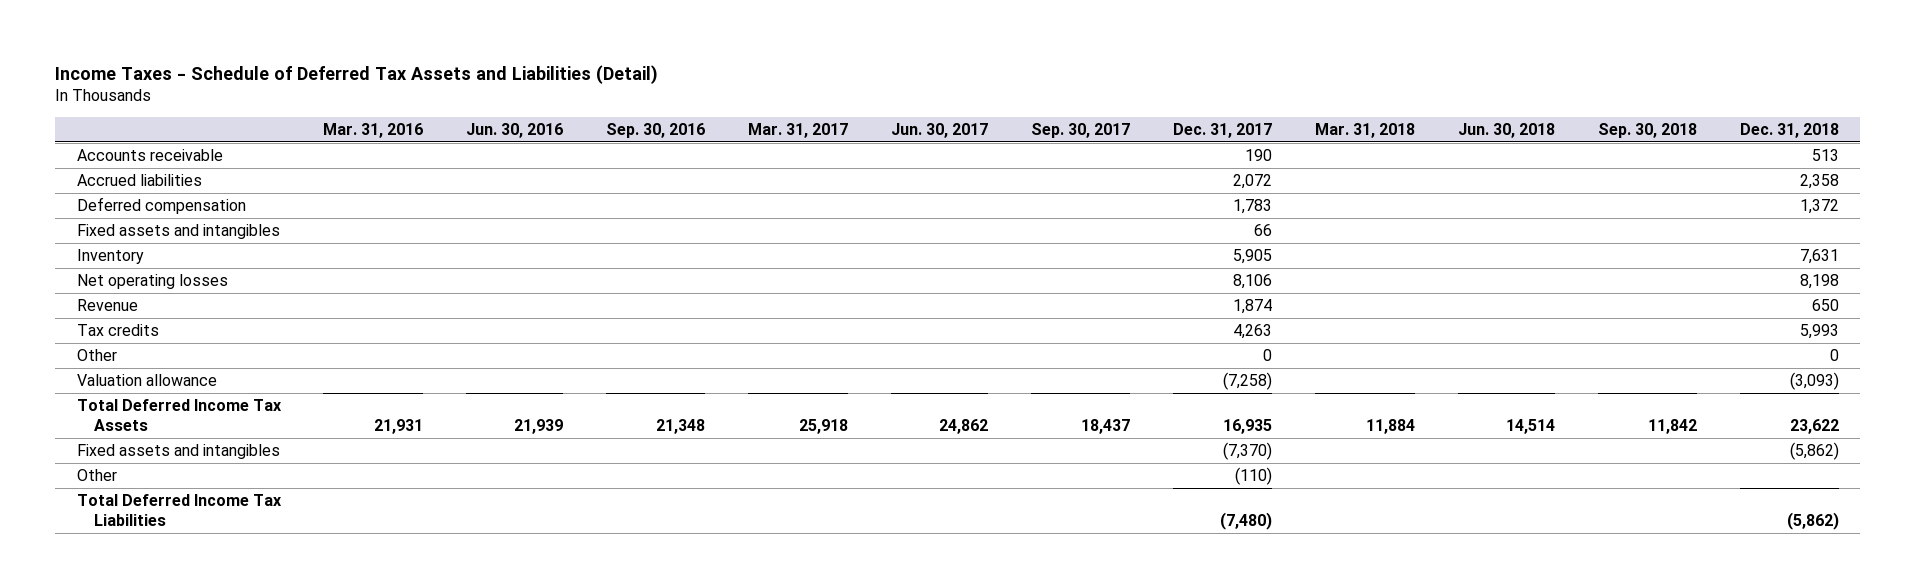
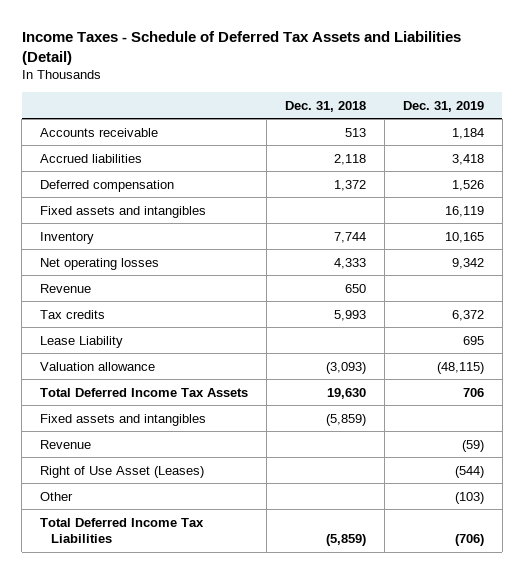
[323,123,424,139] Mar. 31, 2016 -> none
[466,123,564,139] Jun. 30, 2016 -> none
[606,123,706,139] Sep. 30, 2016 -> none
[748,123,849,139] Mar. 31, 2017 -> none
[891,123,989,139] Jun. 30, 2017 -> none
[1031,123,1131,139] Sep. 30, 2017 -> none
[1172,123,1272,139] Dec. 31, 2017 -> none
[1314,123,1415,139] Mar. 31, 2018 -> none
[1457,123,1555,139] Jun. 30, 2018 -> none
[1597,123,1697,139] Sep. 30, 2018 -> none
none -> [402,100,484,112] Dec. 31, 2019
[1799,174,1839,190] 2,358 -> [334,153,367,165] 2,118
[1799,249,1839,265] 7,631 -> [334,231,367,243] 7,744
[1799,274,1839,290] 8,198 -> [334,257,367,269] 4,333
[76,349,117,362] Other -> none
none -> [40,335,124,348] Lease Liability
[1789,419,1839,435] 23,622 -> [327,387,367,399] 19,630
[1789,442,1839,461] (5,862) -> [326,413,367,426] (5,859)
none -> [40,439,92,449] Revenue
none -> [40,465,205,478] Right of Use Asset (Leases)
[1786,512,1839,531] (5,862) -> [326,534,367,547] (5,859)

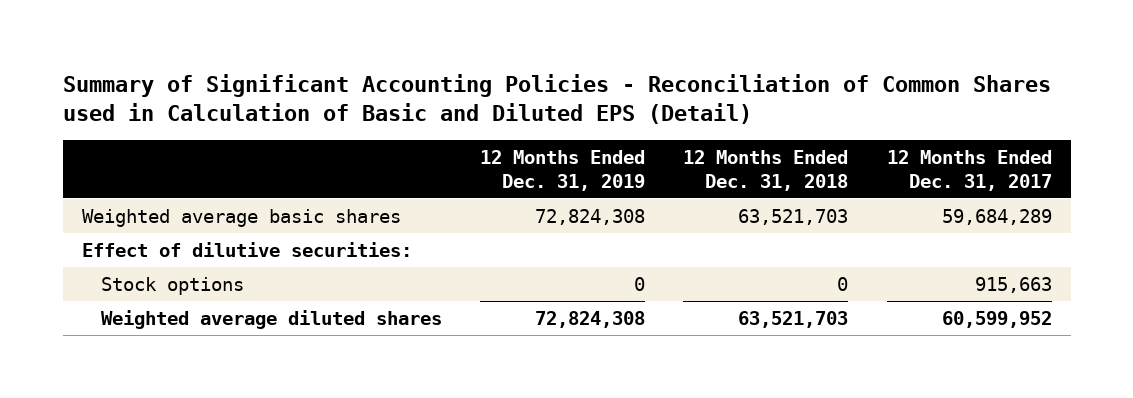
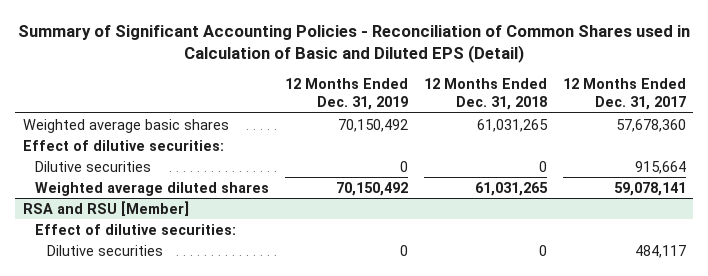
[535,209,646,226] 72,824,308 -> [337,118,408,132] 70,150,492
[738,209,849,226] 63,521,703 -> [476,118,548,132] 61,031,265
[941,209,1052,226] 59,684,289 -> [615,118,686,132] 57,678,360
[100,277,244,296] Stock options -> none
none -> [34,160,151,172] Dilutive securities
[535,311,646,329] 72,824,308 -> [335,181,408,196] 70,150,492
[738,311,849,329] 63,521,703 -> [474,181,548,196] 61,031,265
[941,311,1052,329] 60,599,952 -> [613,181,686,196] 59,078,141
none -> [22,200,189,216] RSA and RSU [Member]
none -> [34,223,236,235] Effect of dilutive securities:
none -> [46,244,163,256] Dilutive securities

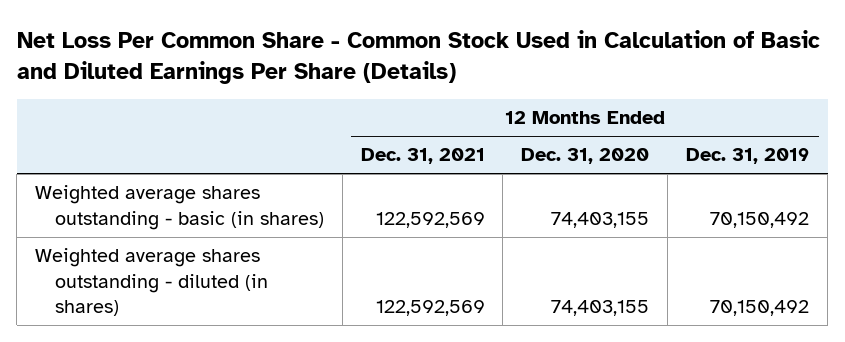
[18,24,691,64] Summary of Significant Accounting Policies - Reconciliation of Common Shares used in Calculation of Basic and Diluted EPS (Detail) -> [16,29,820,84] Net Loss Per Common Share - Common Stock Used in Calculation of Basic and Diluted Earnings Per Share (Details)
[423,78,547,110] 12 Months Ended Dec. 31, 2018 -> none
[562,78,686,110] 12 Months Ended Dec. 31, 2017 -> none
none -> [360,148,485,165] Dec. 31, 2021
none -> [521,148,650,165] Dec. 31, 2020
[22,139,224,151] Effect of dilutive securities: -> none
[34,160,151,172] Dilutive securities -> none
[22,200,189,216] RSA and RSU [Member] -> none
[34,223,236,235] Effect of dilutive securities: -> none
[46,244,163,256] Dilutive securities -> none
[22,118,229,133] Weighted average basic shares -> [35,185,324,230] Weighted average shares outstanding - basic (in shares)
[34,181,269,196] Weighted average diluted shares -> [35,248,268,317] Weighted average shares outstanding - diluted (in shares)

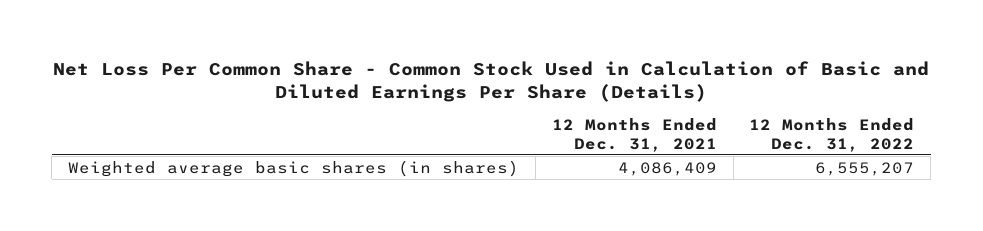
[521,148,650,165] Dec. 31, 2020 -> none
[686,148,810,165] Dec. 31, 2019 -> none
none -> [749,118,915,152] 12 Months Ended Dec. 31, 2022
[35,248,268,317] Weighted average shares outstanding - diluted (in shares) -> none
[35,185,324,230] Weighted average shares outstanding - basic (in shares) -> [68,159,520,177] Weighted average basic shares (in shares)
[375,211,485,228] 122,592,569 -> [617,161,717,176] 4,086,409

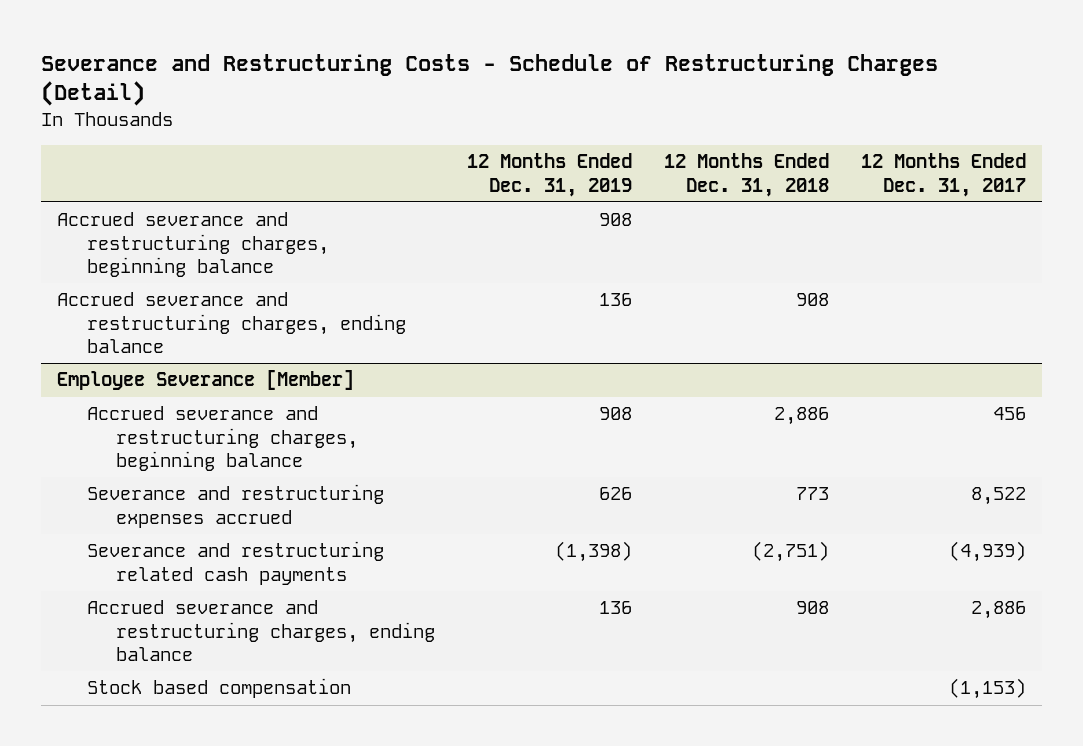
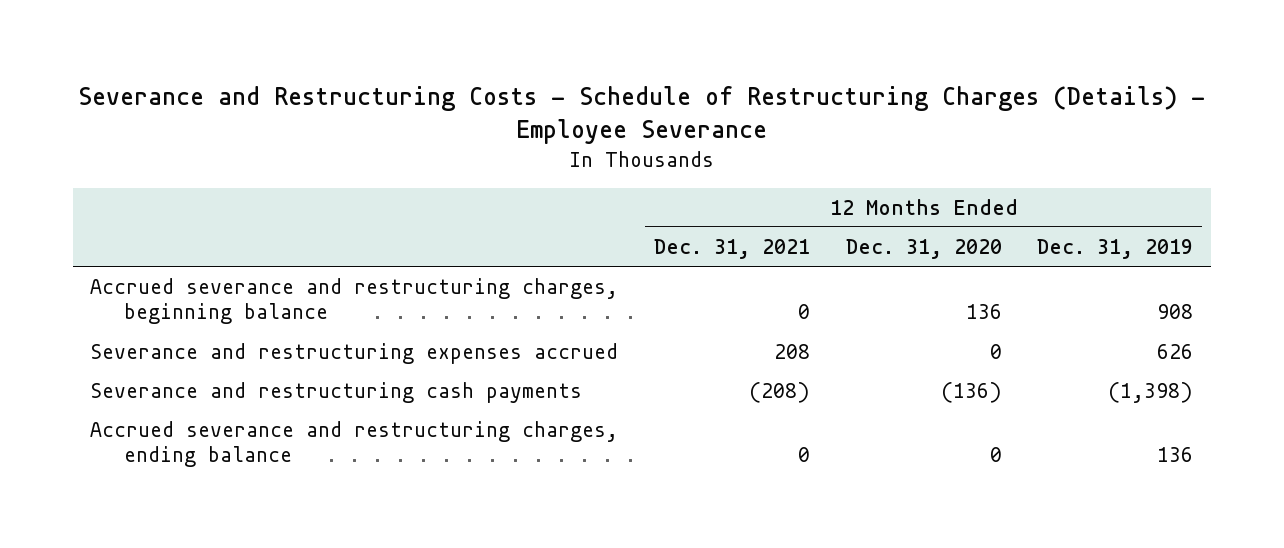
[41,53,939,107] Severance and Restructuring Costs - Schedule of Restructuring Charges (Detail) -> [77,86,1205,145] Severance and Restructuring Costs - Schedule of Restructuring Charges (Details) - Employee Severance
[663,153,829,197] 12 Months Ended Dec. 31, 2018 -> none
[860,153,1026,197] 12 Months Ended Dec. 31, 2017 -> none
none -> [654,238,811,259] Dec. 31, 2021
none -> [845,238,1002,259] Dec. 31, 2020
[57,292,406,354] Accrued severance and restructuring charges, ending balance -> none
[57,370,355,391] Employee Severance [Member] -> none
[86,406,358,472] Accrued severance and restructuring charges, beginning balance -> none
[86,541,384,585] Severance and restructuring related cash payments -> [90,381,583,403] Severance and restructuring cash payments
[86,678,351,699] Stock based compensation -> none

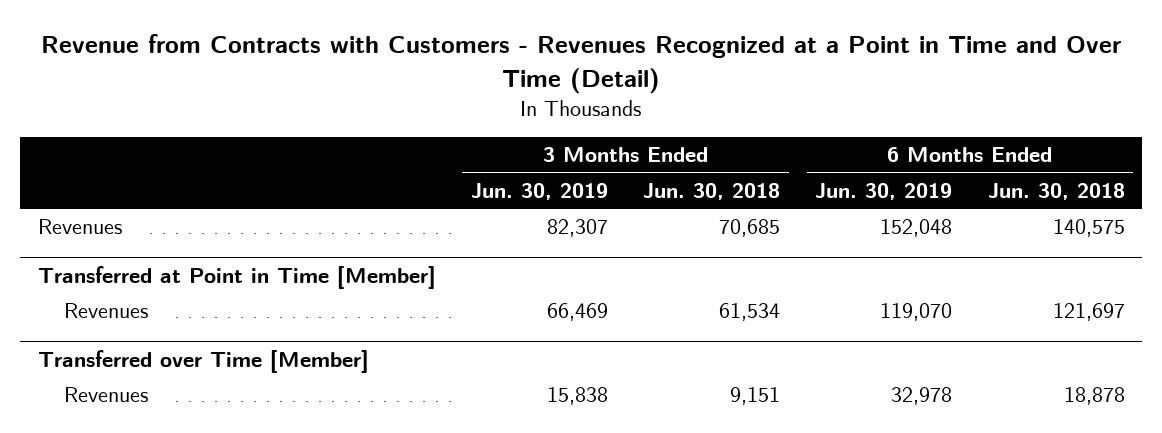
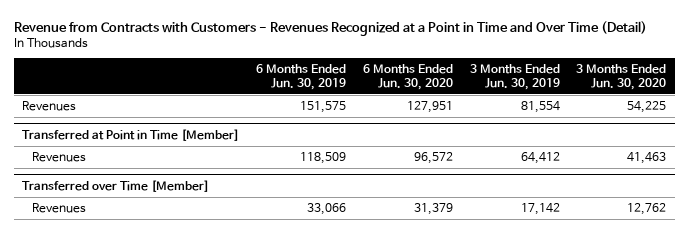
[643,183,781,201] Jun. 30, 2018 -> none
[987,183,1125,201] Jun. 30, 2018 -> none
none -> [362,64,453,90] 6 Months Ended Jun. 30, 2020
none -> [576,64,667,90] 3 Months Ended Jun. 30, 2020
[546,219,608,238] 82,307 -> [520,101,560,114] 81,554
[880,219,953,238] 152,048 -> [300,101,347,114] 151,575
[546,303,608,322] 66,469 -> [520,152,560,165] 64,412
[880,303,953,322] 119,070 -> [300,152,347,165] 118,509
[546,387,608,406] 15,838 -> [520,203,560,216] 17,142
[891,387,953,406] 32,978 -> [307,203,347,216] 33,066

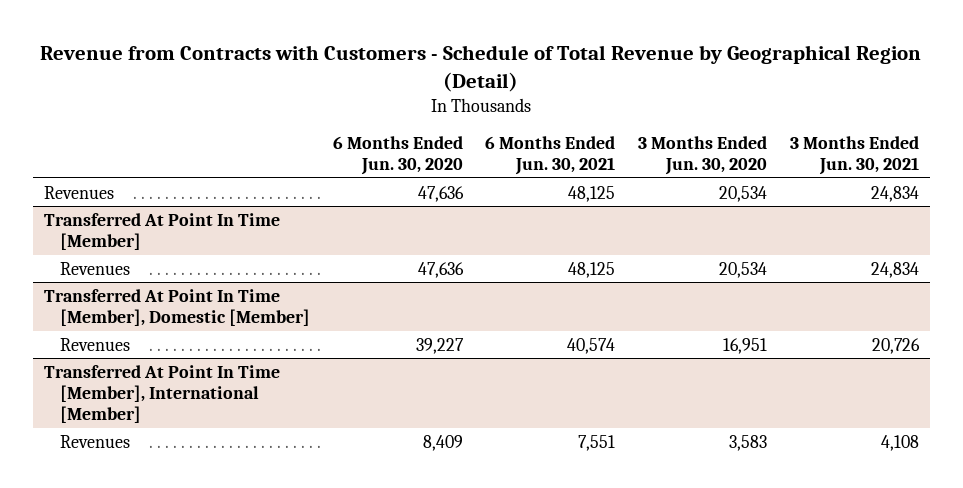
[14,20,648,36] Revenue from Contracts with Customers - Revenues Recognized at a Point in Time and Over Time (Detail) -> [40,45,922,92] Revenue from Contracts with Customers - Schedule of Total Revenue by Geographical Region (Detail)
[256,64,347,90] 6 Months Ended Jun. 30, 2019 -> none
[469,64,560,90] 3 Months Ended Jun. 30, 2019 -> none
none -> [485,136,616,176] 6 Months Ended Jun. 30, 2021
none -> [789,136,919,176] 3 Months Ended Jun. 30, 2021
[22,179,210,192] Transferred over Time [Member] -> none
[406,101,453,114] 127,951 -> [417,185,464,202] 47,636
[627,101,667,114] 54,225 -> [719,185,768,202] 20,534
[22,128,240,141] Transferred at Point in Time [Member] -> [43,212,280,250] Transferred At Point In Time [Member]
[413,152,453,165] 96,572 -> [417,261,464,278] 47,636
[627,152,667,165] 41,463 -> [719,261,768,278] 20,534
none -> [43,288,311,326] Transferred At Point In Time [Member], Domestic [Member]
[413,203,453,216] 31,379 -> [415,337,464,354] 39,227
[627,203,667,216] 12,762 -> [723,337,768,354] 16,951
none -> [43,364,280,423] Transferred At Point In Time [Member], International [Member]
none -> [60,434,131,448] Revenues

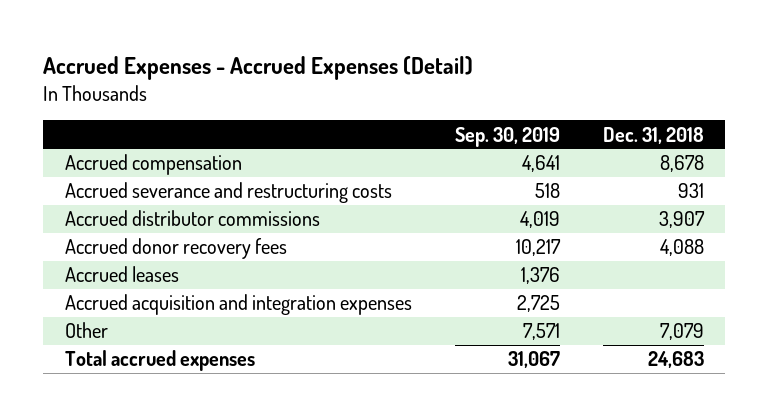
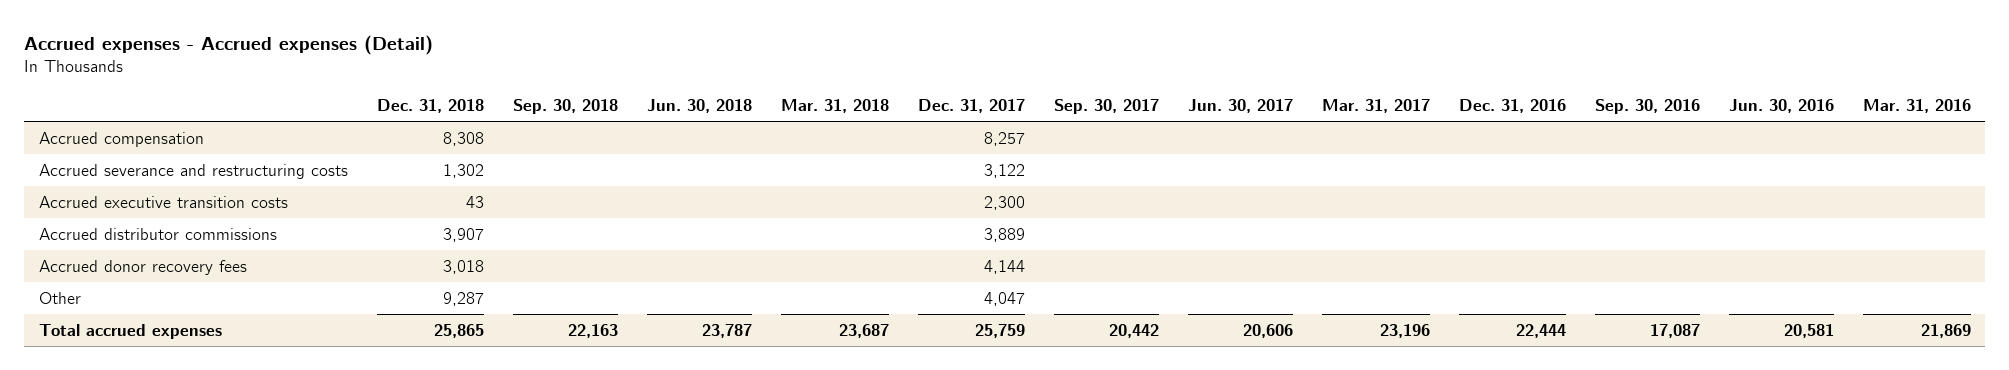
[43,55,474,80] Accrued Expenses - Accrued Expenses (Detail) -> [24,35,434,56] Accrued expenses - Accrued expenses (Detail)
[454,126,560,147] Sep. 30, 2019 -> none
none -> [512,98,618,114] Sep. 30, 2018
none -> [646,98,752,113] Jun. 30, 2018
none -> [780,98,889,113] Mar. 31, 2018
none -> [917,98,1025,113] Dec. 31, 2017
none -> [1053,98,1159,114] Sep. 30, 2017
none -> [1187,98,1293,113] Jun. 30, 2017
none -> [1321,98,1430,113] Mar. 31, 2017
none -> [1458,98,1566,113] Dec. 31, 2016
none -> [1594,98,1700,114] Sep. 30, 2016
none -> [1728,98,1834,113] Jun. 30, 2016
none -> [1862,98,1971,113] Mar. 31, 2016
[659,155,704,173] 8,678 -> [442,131,484,146] 8,308
[677,183,704,199] 931 -> [442,163,484,178] 1,302
none -> [38,195,288,208] Accrued executive transition costs
[64,266,179,283] Accrued leases -> none
[64,294,412,316] Accrued acquisition and integration expenses -> none
[659,239,704,257] 4,088 -> [442,259,484,274] 3,018
[659,323,704,341] 7,079 -> [442,291,484,306] 9,287
[647,351,704,369] 24,683 -> [433,323,484,338] 25,865

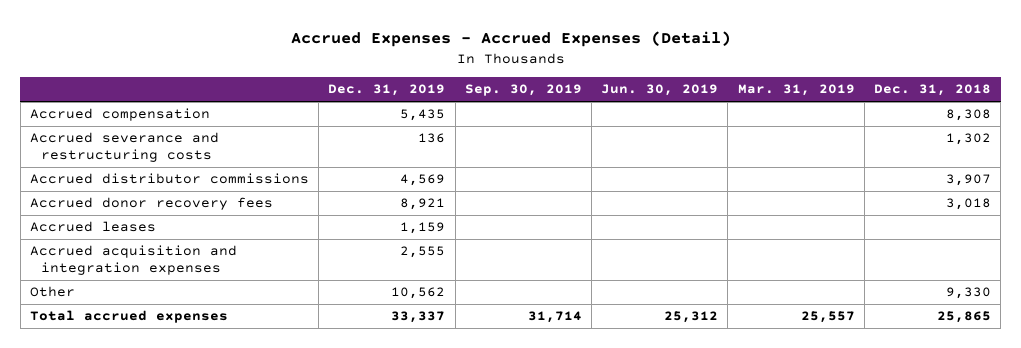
[24,35,434,56] Accrued expenses - Accrued expenses (Detail) -> [290,30,731,47] Accrued Expenses - Accrued Expenses (Detail)
[512,98,618,114] Sep. 30, 2018 -> none
[646,98,752,113] Jun. 30, 2018 -> none
[780,98,889,113] Mar. 31, 2018 -> none
[917,98,1025,113] Dec. 31, 2017 -> none
[1053,98,1159,114] Sep. 30, 2017 -> none
[1187,98,1293,113] Jun. 30, 2017 -> none
[1321,98,1430,113] Mar. 31, 2017 -> none
[1458,98,1566,113] Dec. 31, 2016 -> none
[1594,98,1700,114] Sep. 30, 2016 -> none
[1728,98,1834,113] Jun. 30, 2016 -> none
[1862,98,1971,113] Mar. 31, 2016 -> none
none -> [328,84,446,97] Dec. 31, 2019
none -> [464,84,582,97] Sep. 30, 2019
none -> [601,84,719,97] Jun. 30, 2019
none -> [737,84,855,97] Mar. 31, 2019
[38,195,288,208] Accrued executive transition costs -> none
none -> [29,221,156,233] Accrued leases
none -> [29,245,237,276] Accrued acquisition and integration expenses
[442,291,484,306] 9,287 -> [946,287,992,300] 9,330

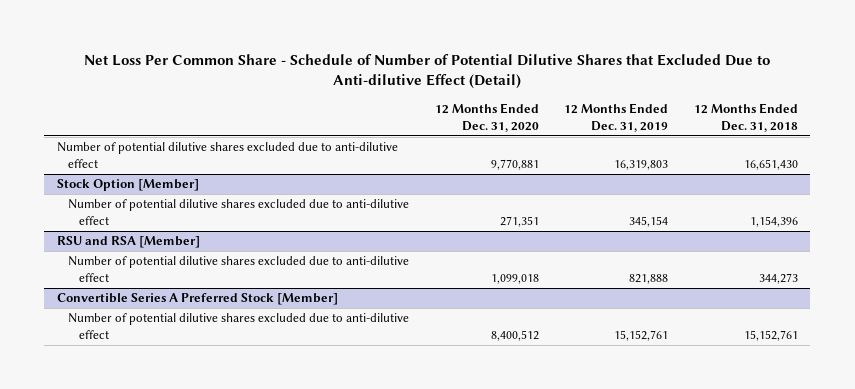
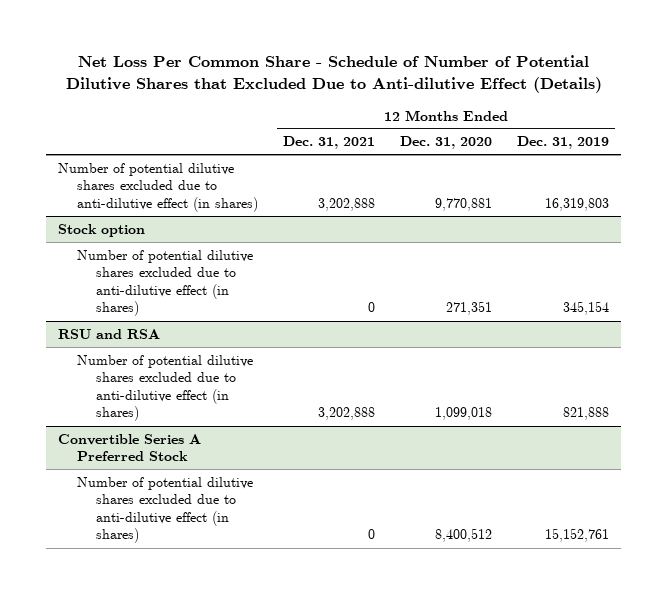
[84,53,771,90] Net Loss Per Common Share - Schedule of Number of Potential Dilutive Shares that Excluded Due to Anti-dilutive Effect (Detail) -> [65,55,602,94] Net Loss Per Common Share - Schedule of Number of Potential Dilutive Shares that Excluded Due to Anti-dilutive Effect (Details)
[693,102,798,132] 12 Months Ended Dec. 31, 2018 -> none
none -> [282,136,375,150] Dec. 31, 2021
[57,142,399,169] Number of potential dilutive shares excluded due to anti-dilutive effect -> [58,162,258,212] Number of potential dilutive shares excluded due to anti-dilutive effect (in shares)
[57,179,200,192] Stock Option [Member] -> [58,223,146,237] Stock option
[68,199,410,226] Number of potential dilutive shares excluded due to anti-dilutive effect -> [76,249,253,317] Number of potential dilutive shares excluded due to anti-dilutive effect (in shares)
[57,236,201,249] RSU and RSA [Member] -> [58,328,161,339] RSU and RSA
[68,256,410,283] Number of potential dilutive shares excluded due to anti-dilutive effect -> [76,354,253,422] Number of potential dilutive shares excluded due to anti-dilutive effect (in shares)
[57,293,339,306] Convertible Series A Preferred Stock [Member] -> [58,433,202,462] Convertible Series A Preferred Stock
[68,313,410,340] Number of potential dilutive shares excluded due to anti-dilutive effect -> [76,476,253,544] Number of potential dilutive shares excluded due to anti-dilutive effect (in shares)

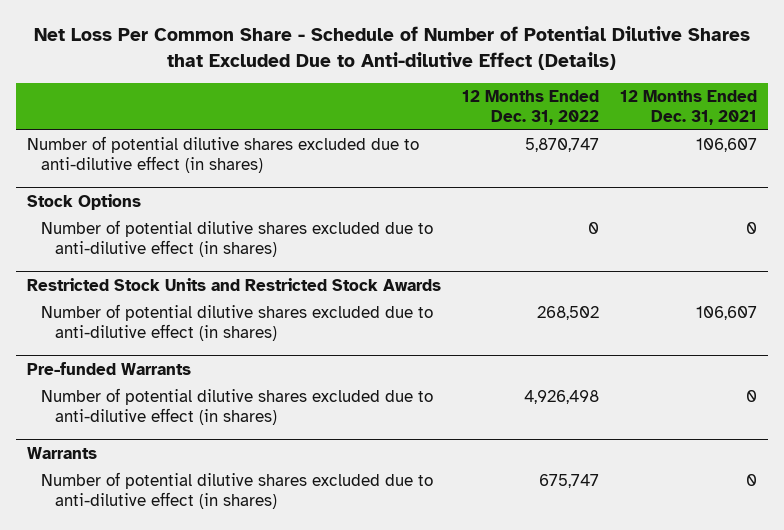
[399,136,492,150] Dec. 31, 2020 -> none
[516,136,609,150] Dec. 31, 2019 -> none
none -> [461,90,599,125] 12 Months Ended Dec. 31, 2022
[317,197,375,211] 3,202,888 -> [696,138,758,153] 106,607
[58,223,146,237] Stock option -> [26,194,141,211] Stock Options
[58,433,202,462] Convertible Series A Preferred Stock -> none
[58,328,161,339] RSU and RSA -> [26,278,441,292] Restricted Stock Units and Restricted Stock Awards
[317,407,375,421] 3,202,888 -> [696,306,758,321] 106,607
none -> [26,362,191,376] Pre-funded Warrants
none -> [26,447,97,460] Warrants
none -> [40,472,433,509] Number of potential dilutive shares excluded due to anti-dilutive effect (in shares)

